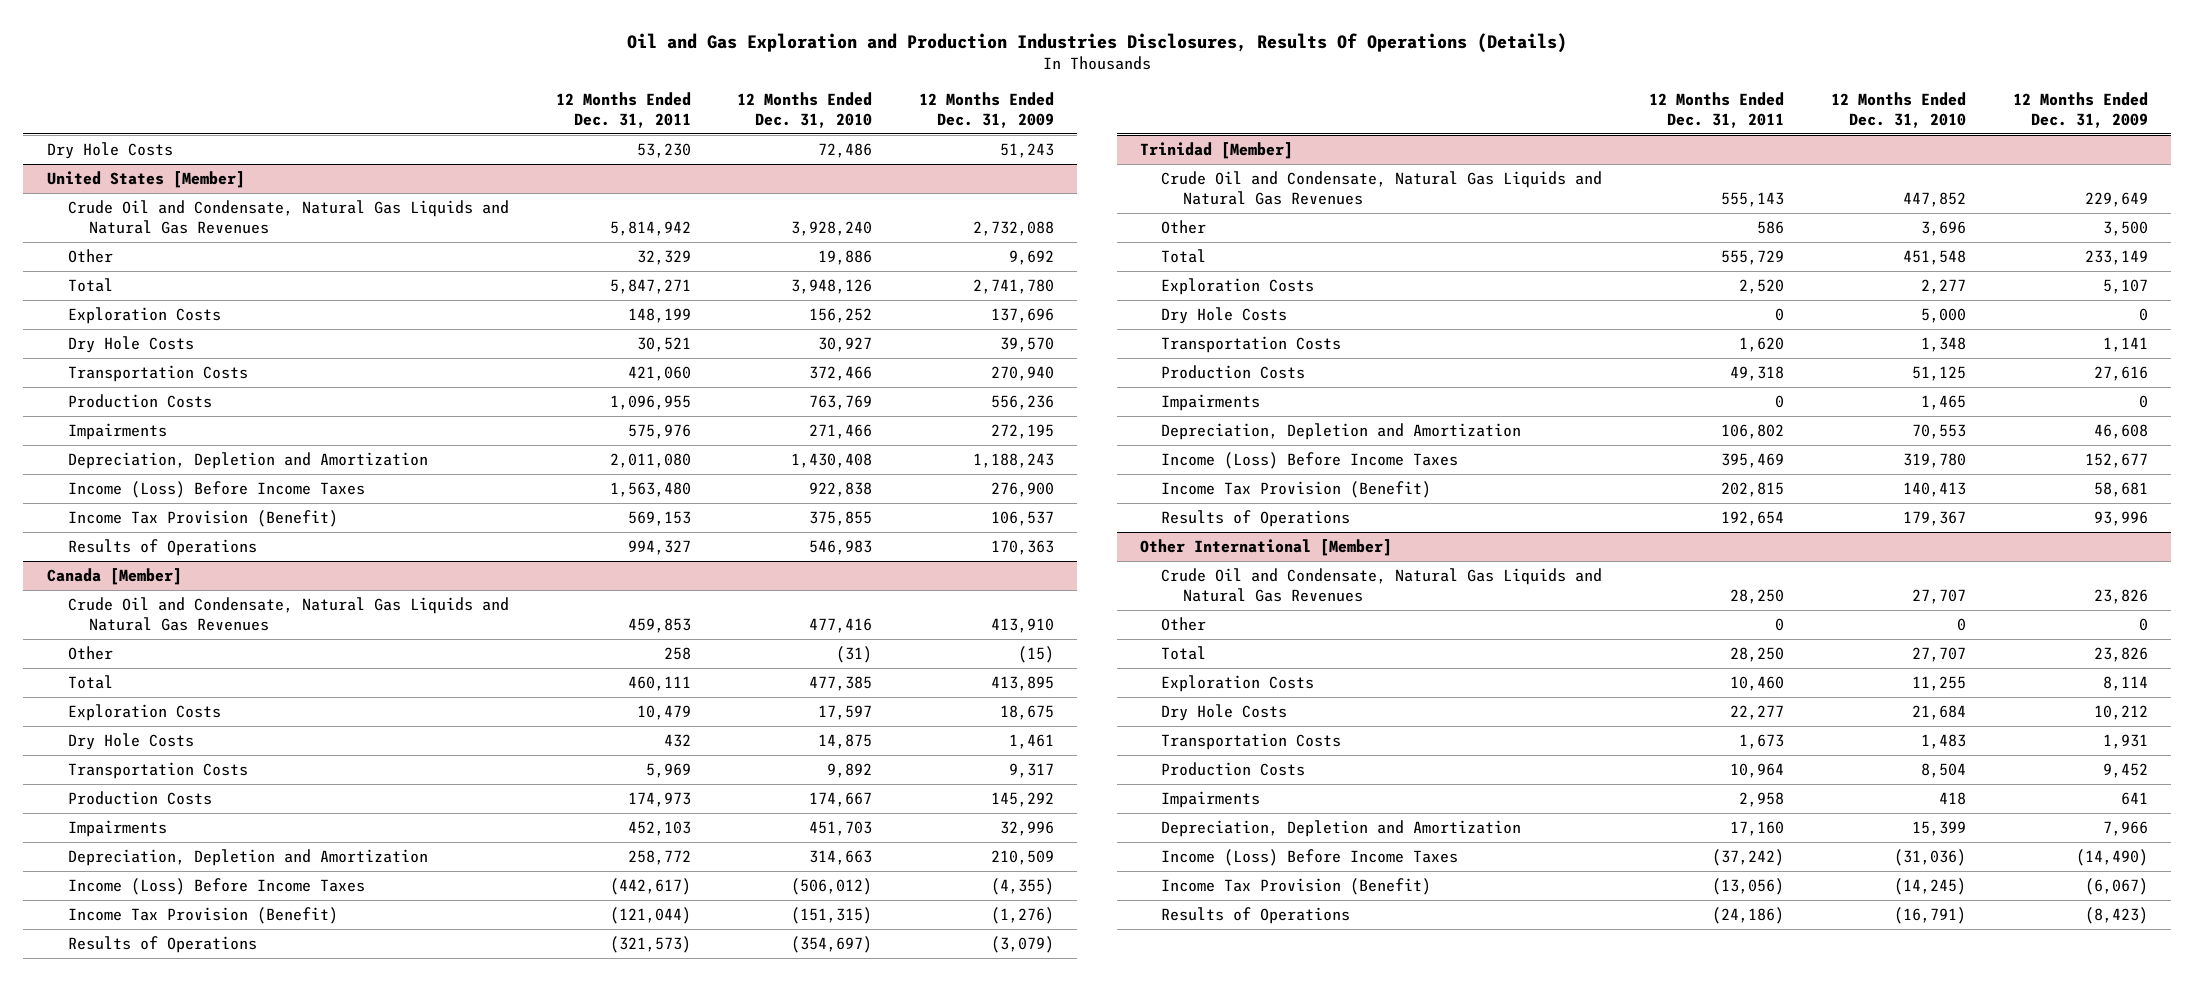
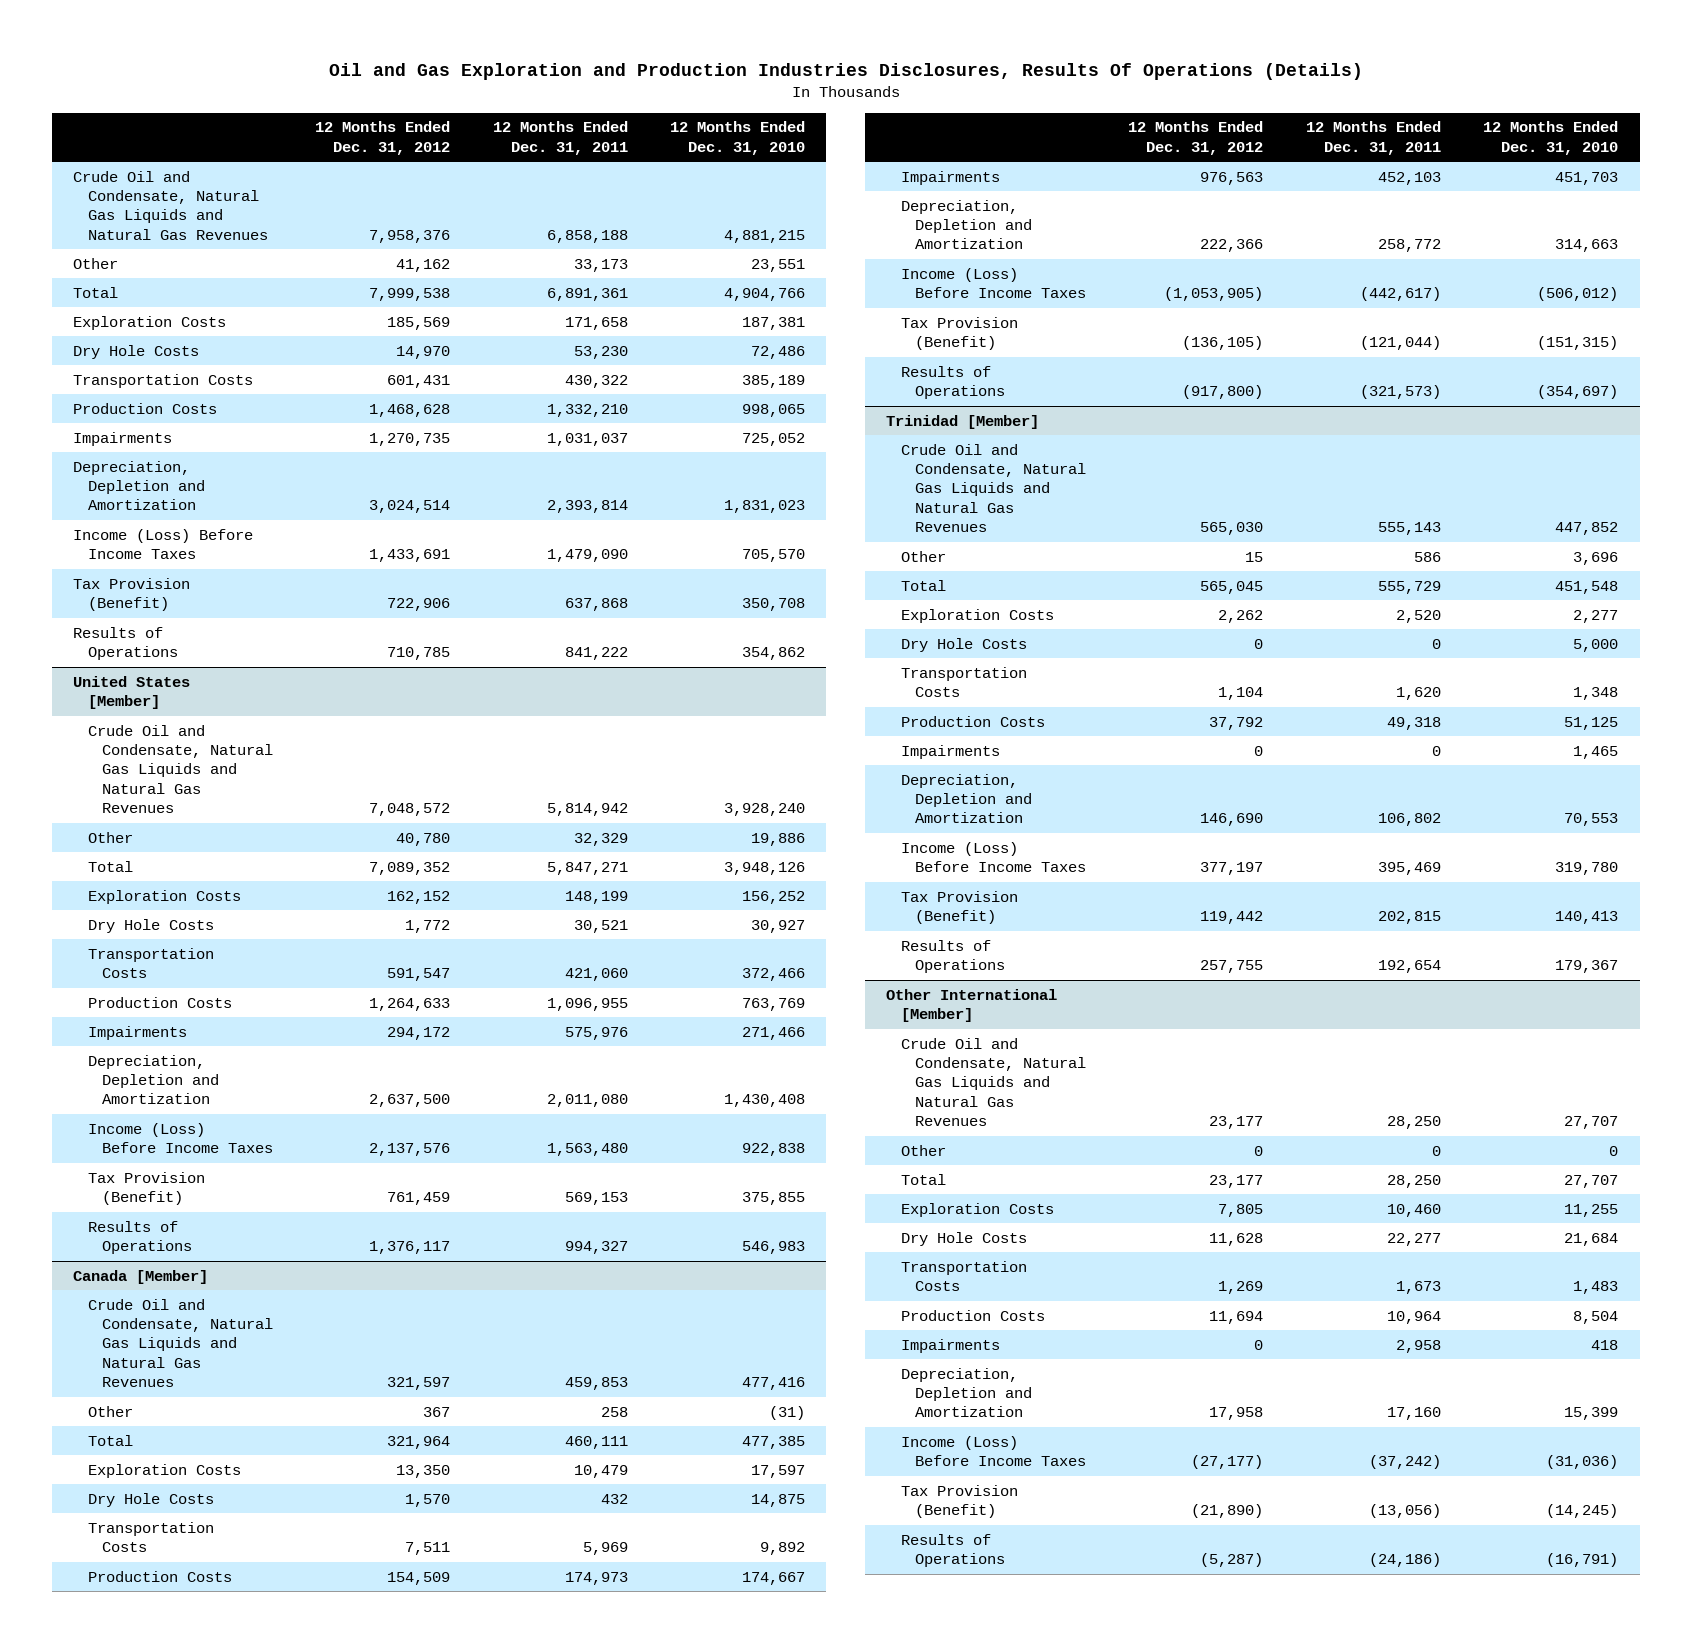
[919,91,1055,129] 12 Months Ended Dec. 31, 2009 -> none
none -> [315,121,451,155] 12 Months Ended Dec. 31, 2012
none -> [73,170,268,240] Crude Oil and Condensate, Natural Gas Liquids and Natural Gas Revenues
none -> [73,257,119,269] Other
none -> [73,286,119,298] Total
none -> [73,315,227,330] Exploration Costs
none -> [73,373,254,388] Transportation Costs
none -> [73,402,218,414] Production Costs
none -> [73,431,173,446] Impairments
none -> [73,460,205,511] Depreciation, Depletion and Amortization
none -> [73,528,254,560] Income (Loss) Before Income Taxes
none -> [73,577,191,612] Tax Provision (Benefit)
none -> [73,626,178,661] Results of Operations
[67,509,338,527] Income Tax Provision (Benefit) -> [87,1171,205,1206] Tax Provision (Benefit)
[67,906,338,924] Income Tax Provision (Benefit) -> [900,316,1018,351] Tax Provision (Benefit)
[1161,480,1432,498] Income Tax Provision (Benefit) -> [900,890,1018,925] Tax Provision (Benefit)
[1161,877,1432,895] Income Tax Provision (Benefit) -> [900,1484,1018,1519] Tax Provision (Benefit)

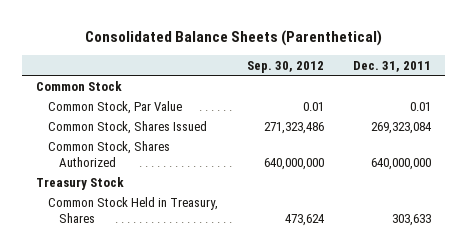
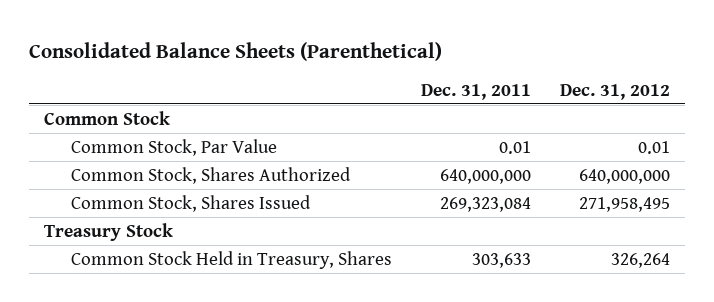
[246,60,324,73] Sep. 30, 2012 -> none
none -> [560,83,671,100] Dec. 31, 2012
[47,120,207,134] Common Stock, Shares Issued -> [71,194,312,212] Common Stock, Shares Issued

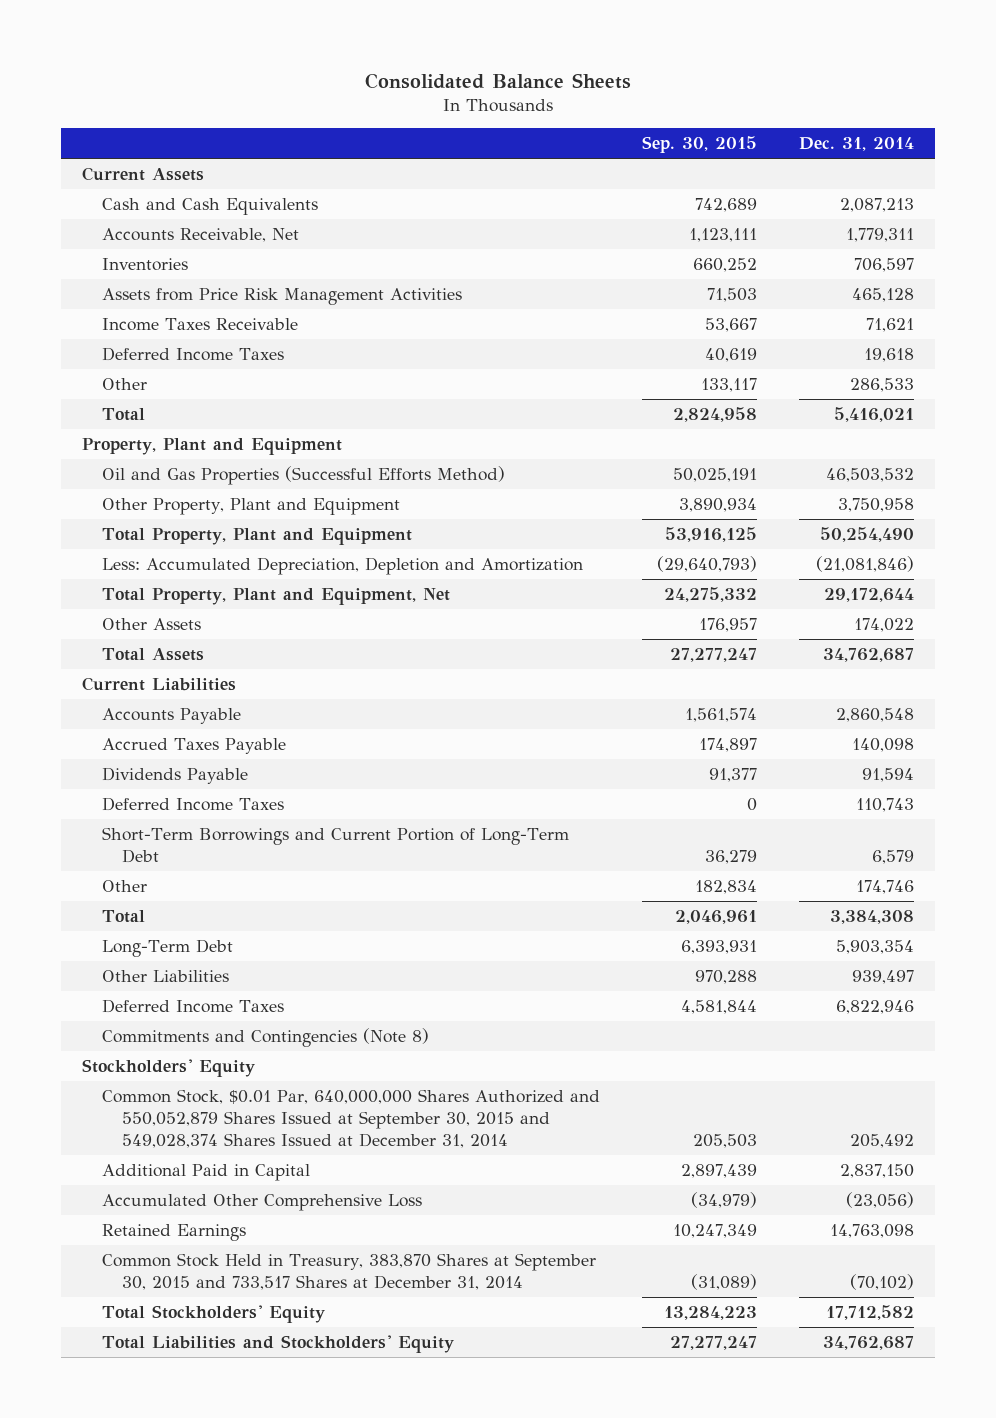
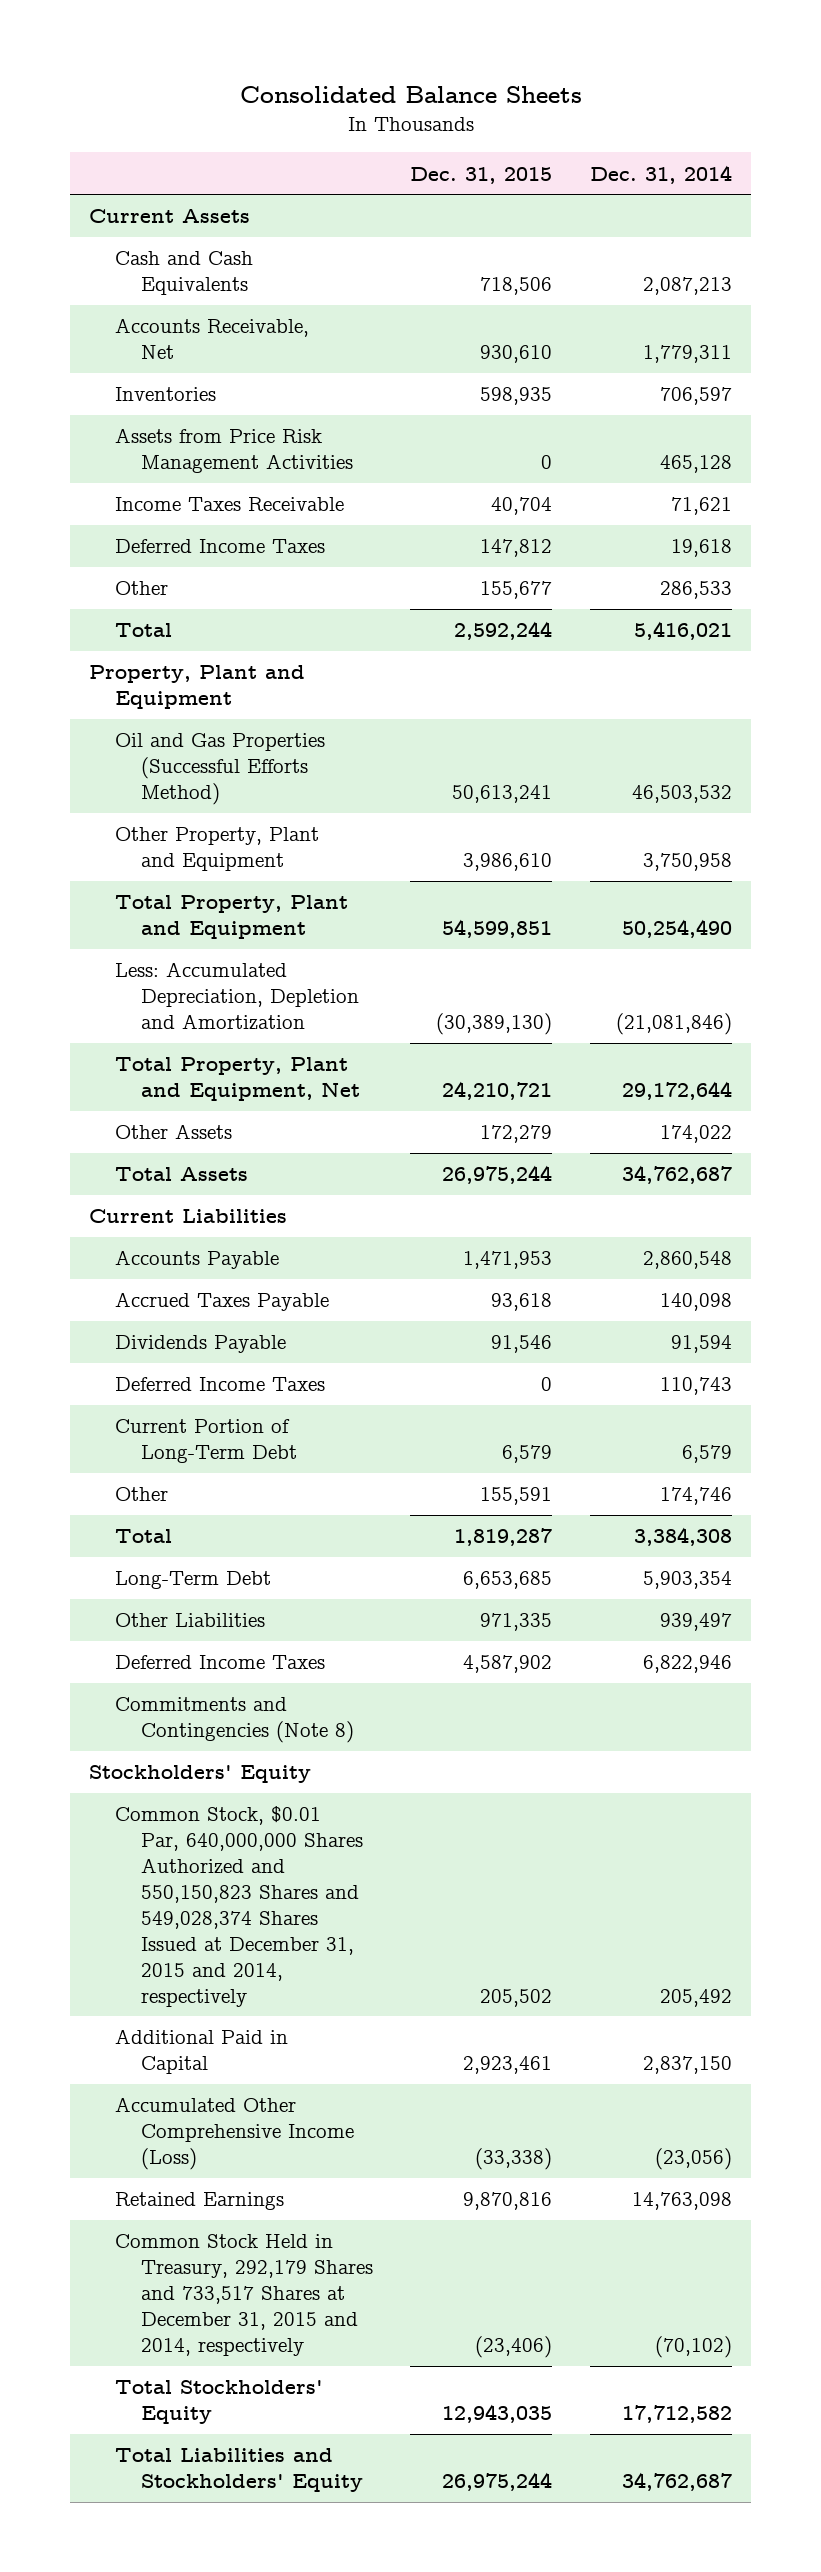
[641,136,757,154] Sep. 30, 2015 -> none
none -> [410,166,553,184] Dec. 31, 2015
[101,826,569,863] Short-Term Borrowings and Current Portion of Long-Term Debt -> [114,1419,297,1464] Current Portion of Long-Term Debt
[101,1088,600,1148] Common Stock, $0.01 Par, 640,000,000 Shares Authorized and 550,052,879 Shares Issued at September 30, 2015 and 549,028,374 Shares Issued at December 31, 2014 -> [114,1806,363,2007] Common Stock, $0.01 Par, 640,000,000 Shares Authorized and 550,150,823 Shares and 549,028,374 Shares Issued at December 31, 2015 and 2014, respectively
[101,1193,422,1211] Accumulated Other Comprehensive Loss -> [114,2097,354,2171] Accumulated Other Comprehensive Income (Loss)
[101,1252,596,1290] Common Stock Held in Treasury, 383,870 Shares at September 30, 2015 and 733,517 Shares at December 31, 2014 -> [114,2234,373,2356] Common Stock Held in Treasury, 292,179 Shares and 733,517 Shares at December 31, 2015 and 2014, respectively

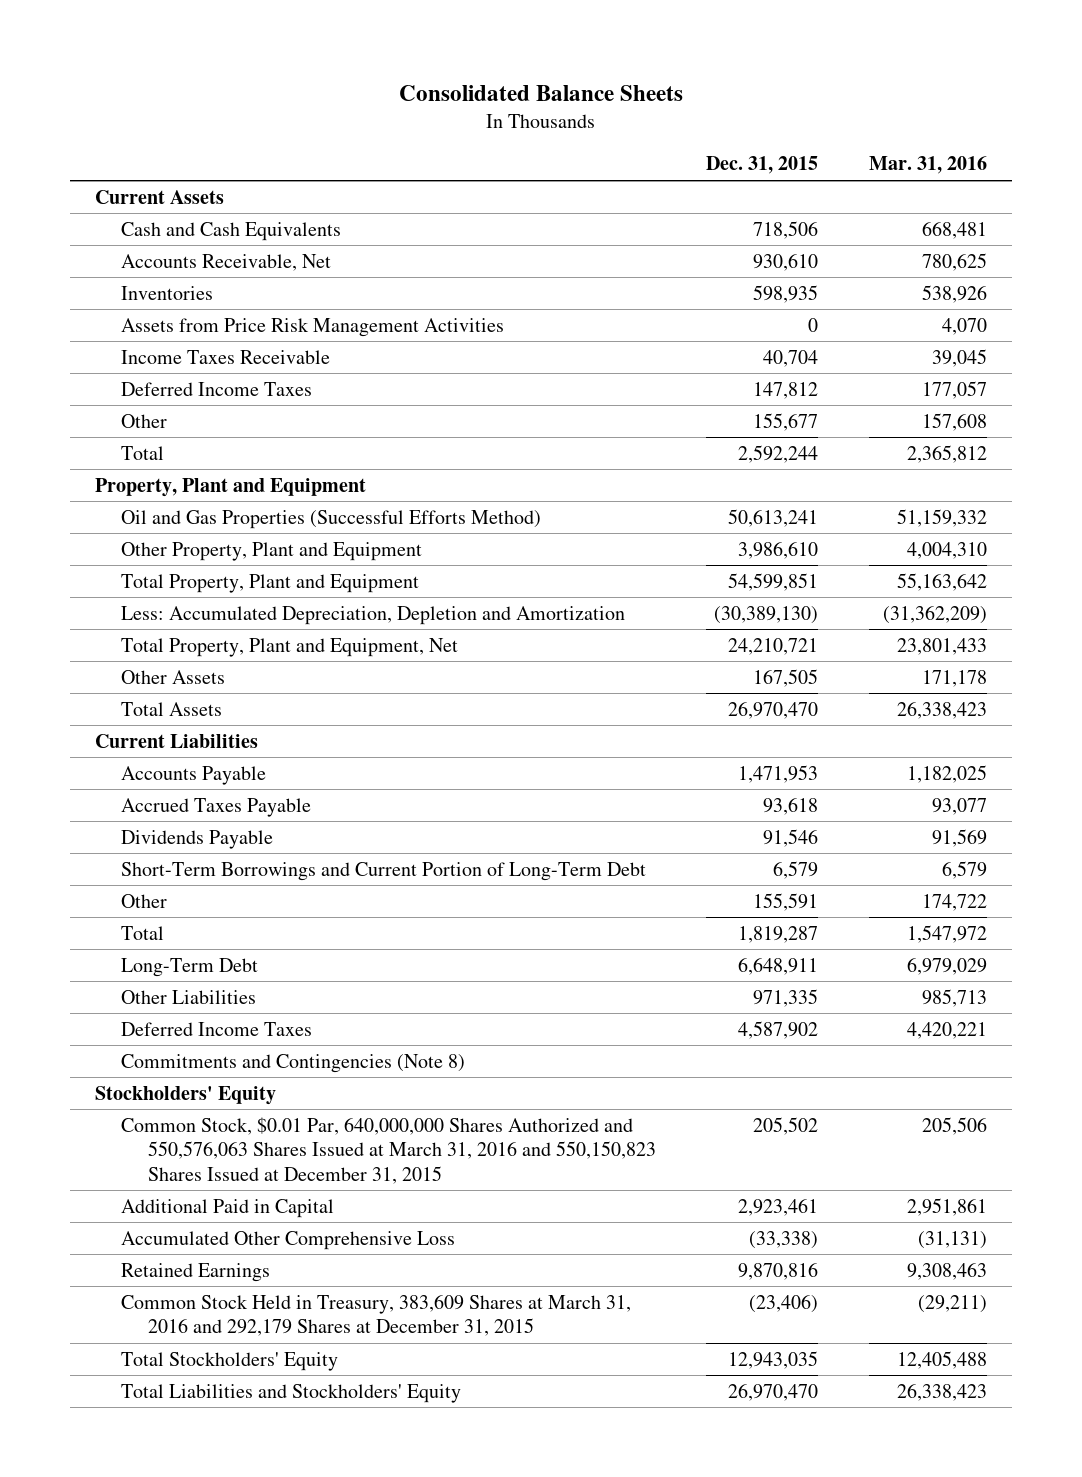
[589,164,732,184] Dec. 31, 2014 -> none
none -> [869,156,988,175] Mar. 31, 2016
[480,1125,553,1144] 172,279 -> [753,668,819,687] 167,505
[442,1165,553,1185] 26,975,244 -> [728,700,819,719] 26,970,470
[114,1377,325,1392] Deferred Income Taxes -> none
[114,1419,297,1464] Current Portion of Long-Term Debt -> [121,861,647,881] Short-Term Borrowings and Current Portion of Long-Term Debt
[463,1571,553,1590] 6,653,685 -> [738,956,819,975] 6,648,911
[114,1806,363,2007] Common Stock, $0.01 Par, 640,000,000 Shares Authorized and 550,150,823 Shares and 549,028,374 Shares Issued at December 31, 2015 and 2014, respectively -> [121,1116,656,1184] Common Stock, $0.01 Par, 640,000,000 Shares Authorized and 550,576,063 Shares Issued at March 31, 2016 and 550,150,823 Shares Issued at December 31, 2015
[114,2097,354,2171] Accumulated Other Comprehensive Income (Loss) -> [121,1230,456,1250] Accumulated Other Comprehensive Loss
[114,2234,373,2356] Common Stock Held in Treasury, 292,179 Shares and 733,517 Shares at December 31, 2015 and 2014, respectively -> [121,1293,632,1337] Common Stock Held in Treasury, 383,609 Shares at March 31, 2016 and 292,179 Shares at December 31, 2015
[442,2472,553,2492] 26,975,244 -> [728,1382,819,1401] 26,970,470

